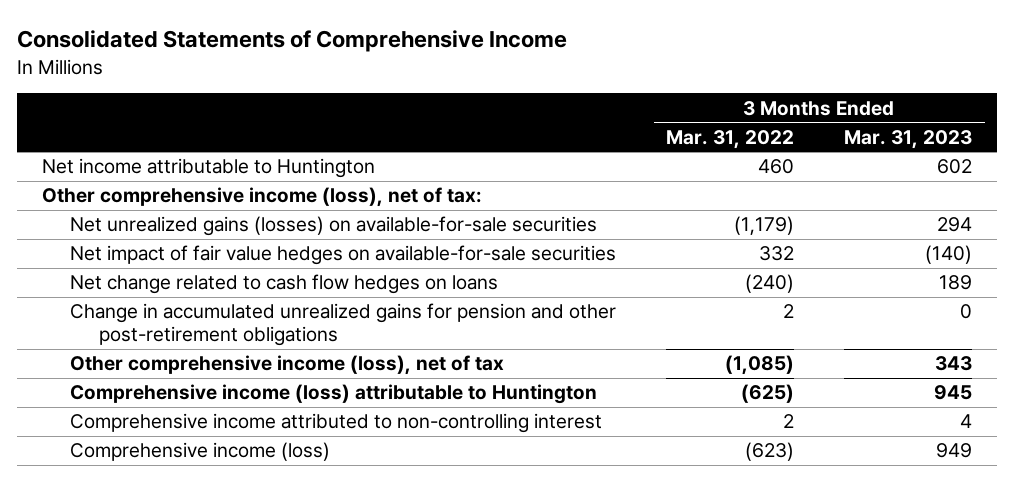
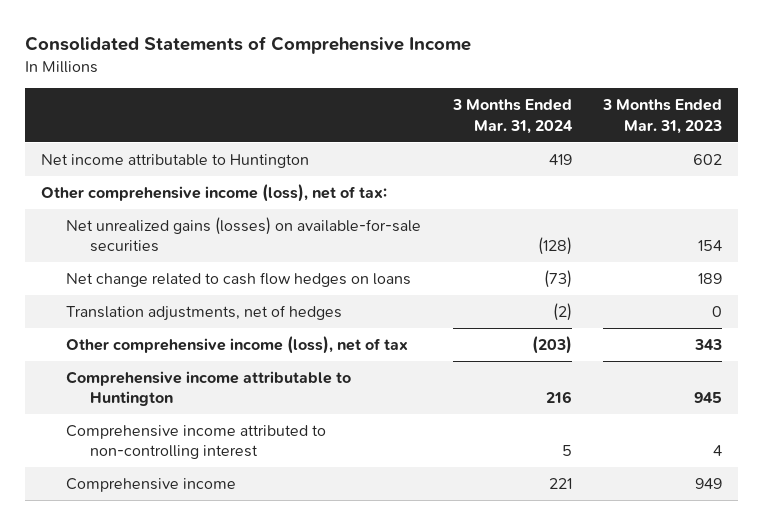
[666,129,795,149] Mar. 31, 2022 -> none
none -> [451,99,573,134] 3 Months Ended Mar. 31, 2024
[70,245,617,266] Net impact of fair value hedges on available-for-sale securities -> none
[937,217,973,233] 294 -> [698,240,723,252] 154
[70,303,617,347] Change in accumulated unrealized gains for pension and other post-retirement obligations -> none
none -> [65,304,342,321] Translation adjustments, net of hedges
[70,384,598,405] Comprehensive income (loss) attributable to Huntington -> [65,370,351,407] Comprehensive income attributable to Huntington
[70,442,331,462] Comprehensive income (loss) -> [65,477,236,492] Comprehensive income

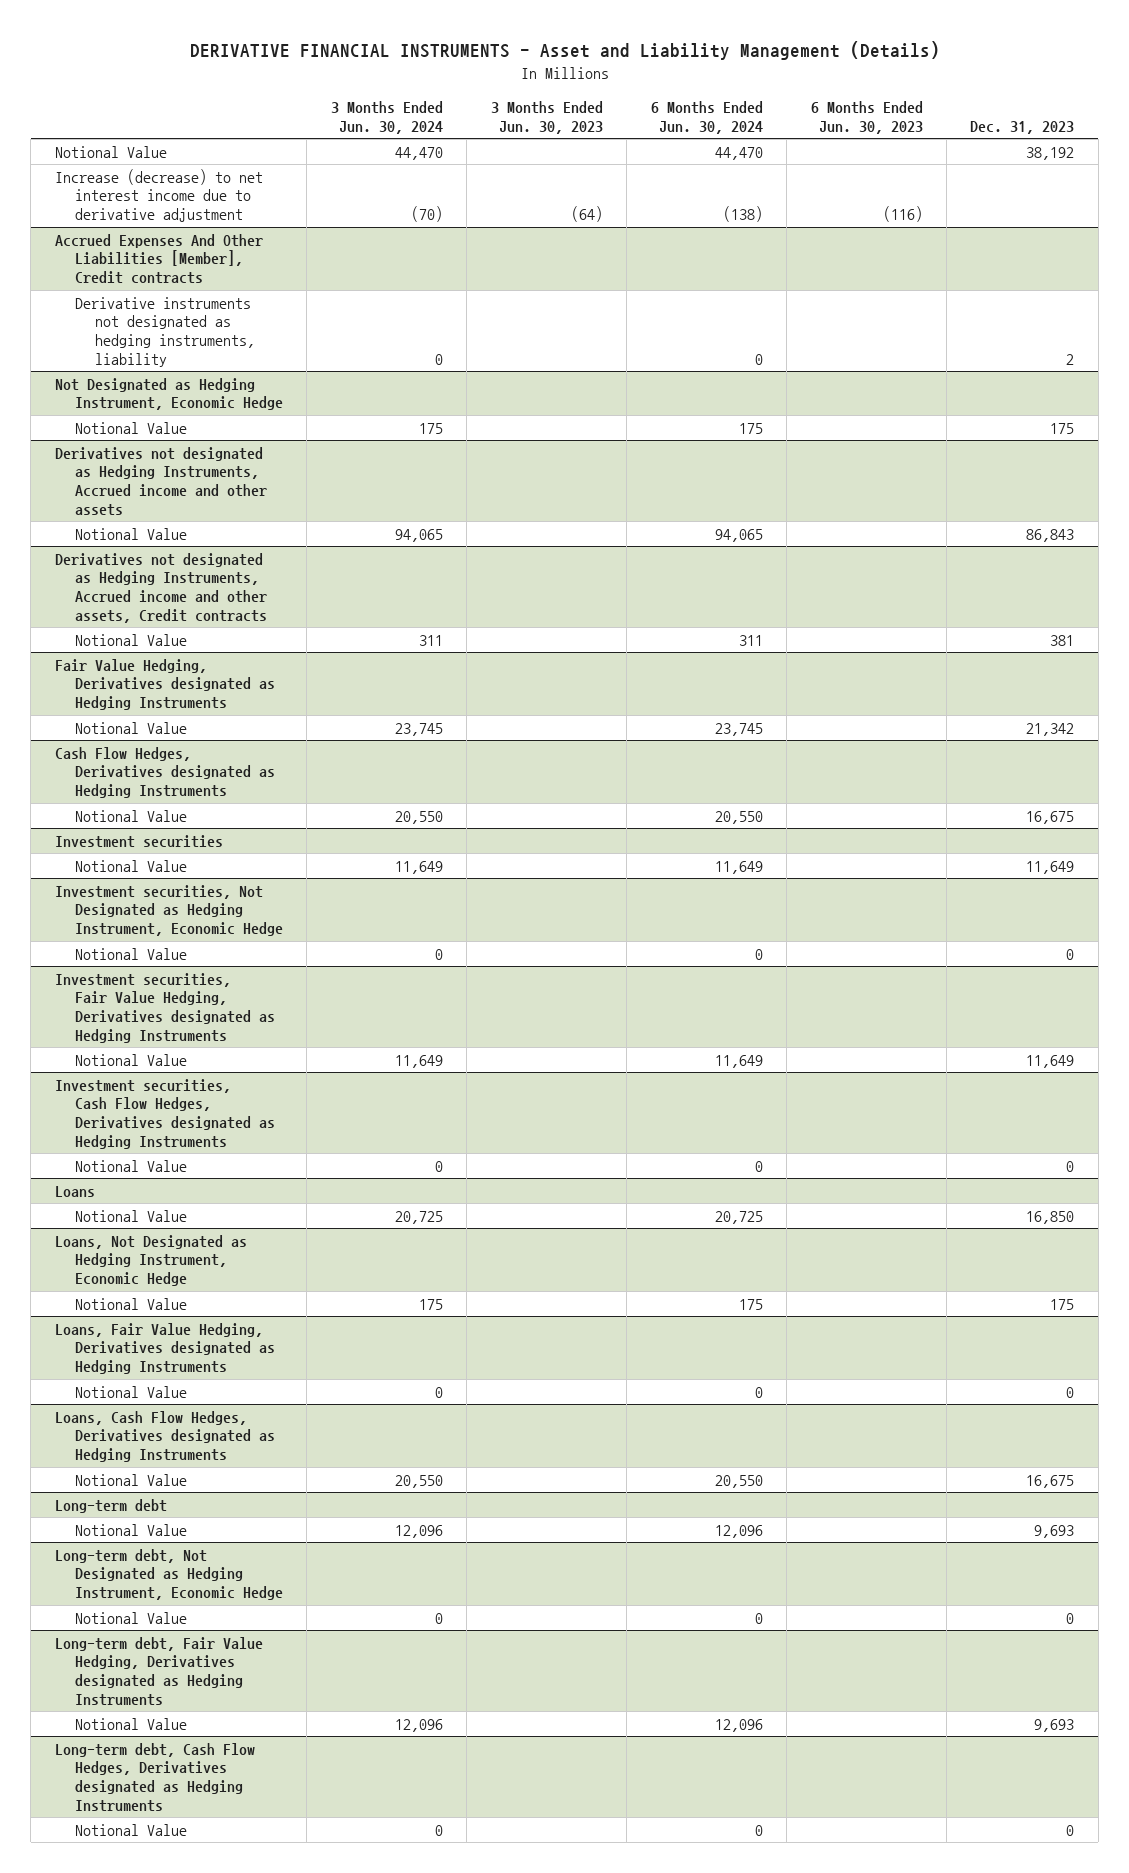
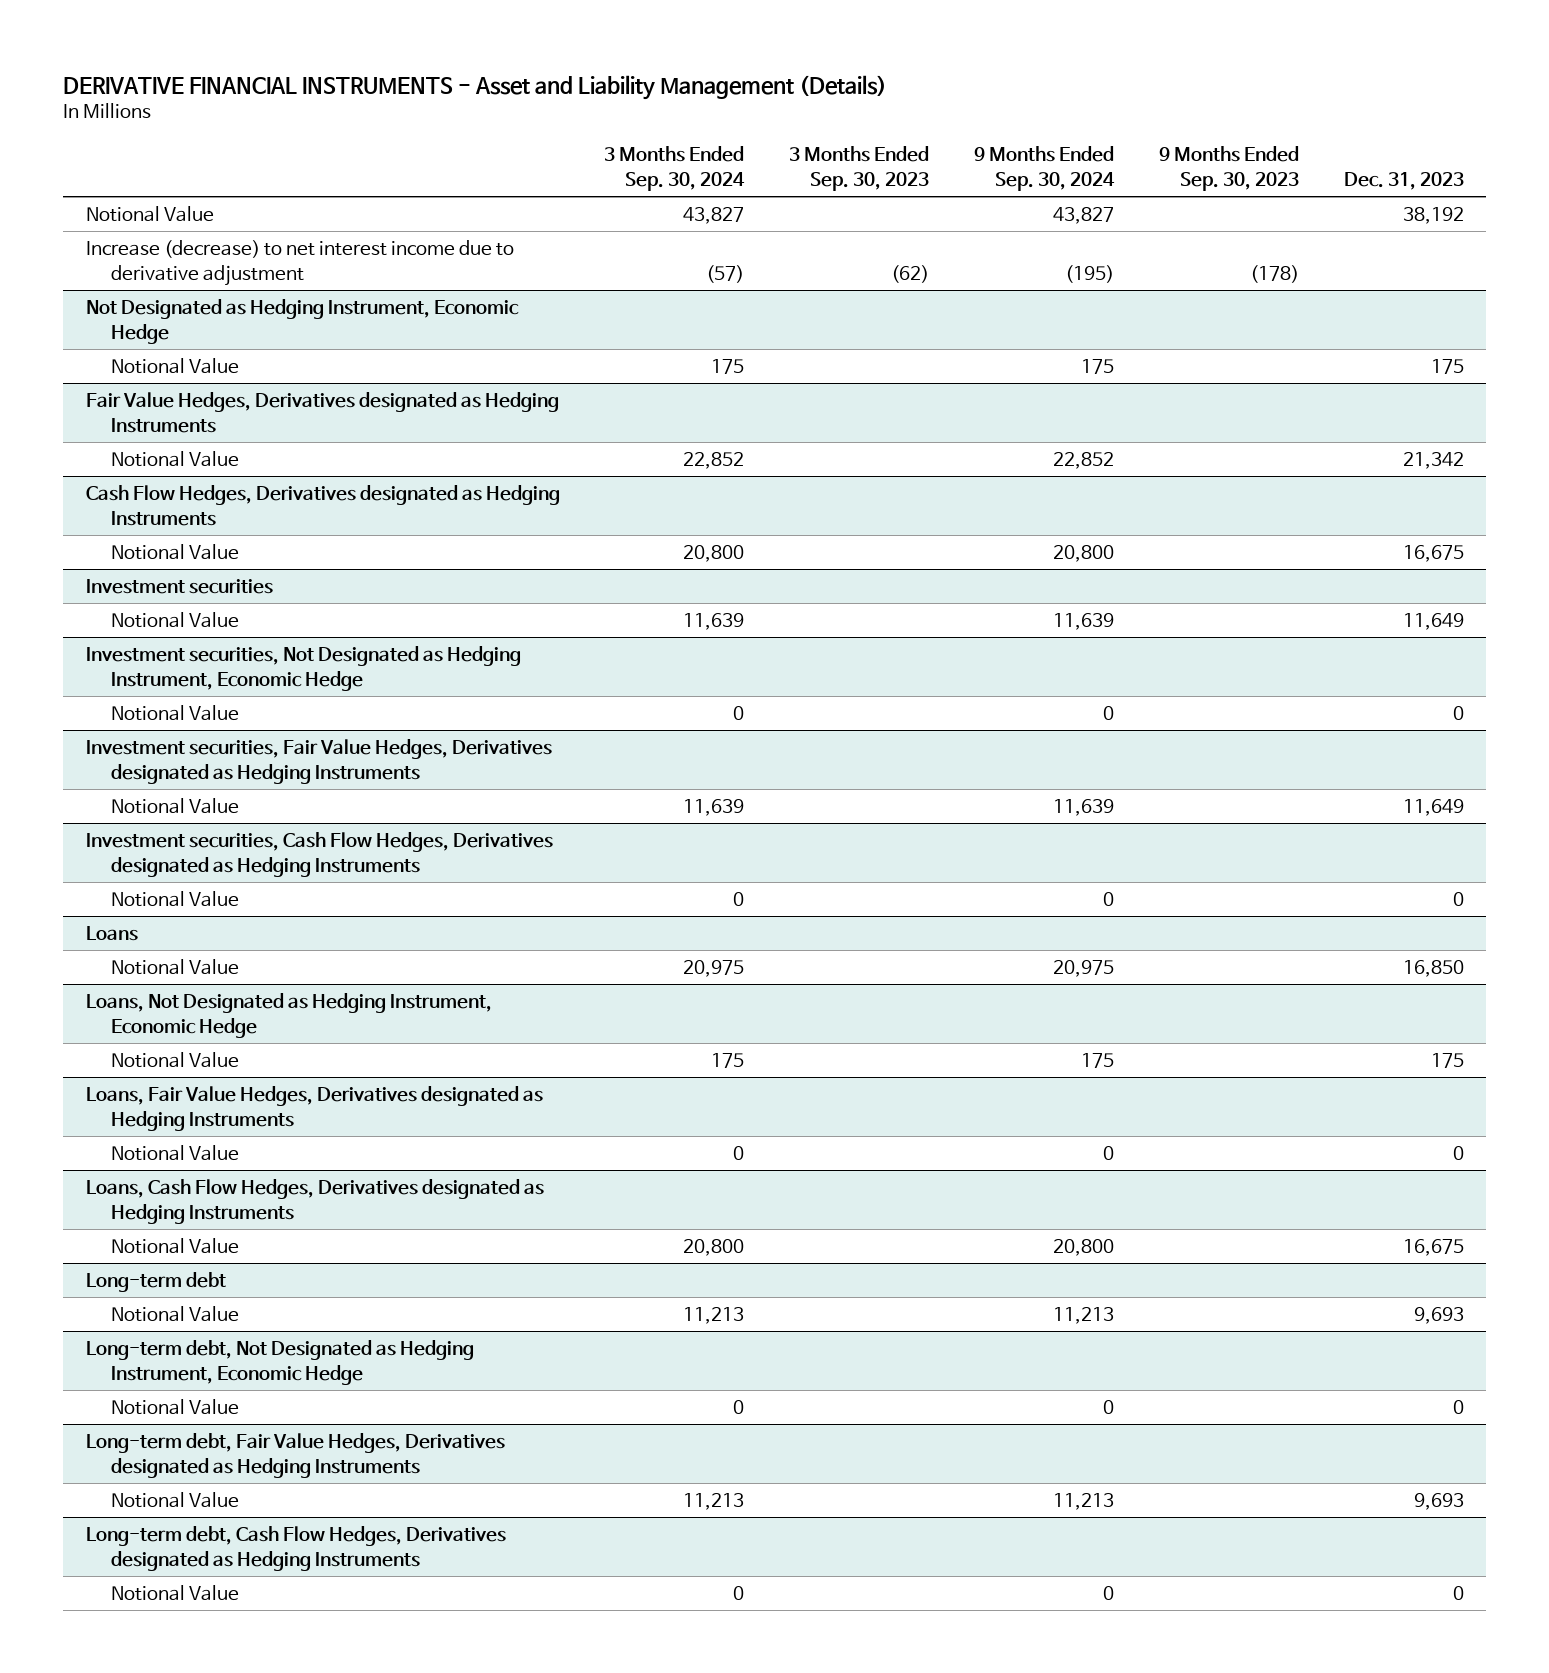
[330,100,443,134] 3 Months Ended Jun. 30, 2024 -> none
[490,100,603,134] 3 Months Ended Jun. 30, 2023 -> none
[650,100,763,134] 6 Months Ended Jun. 30, 2024 -> none
[810,100,923,134] 6 Months Ended Jun. 30, 2023 -> none
none -> [604,146,746,192] 3 Months Ended Sep. 30, 2024
none -> [789,146,930,192] 3 Months Ended Sep. 30, 2023
none -> [974,146,1116,192] 9 Months Ended Sep. 30, 2024
none -> [1158,146,1299,192] 9 Months Ended Sep. 30, 2023
[54,233,263,285] Accrued Expenses And Other Liabilities [Member], Credit contracts -> none
[74,296,255,367] Derivative instruments not designated as hedging instruments, liability -> none
[54,446,267,516] Derivatives not designated as Hedging Instruments, Accrued income and other assets -> none
[74,527,187,540] Notional Value -> none
[54,552,267,623] Derivatives not designated as Hedging Instruments, Accrued income and other assets, Credit contracts -> none
[74,633,187,646] Notional Value -> none
[54,658,275,711] Fair Value Hedging, Derivatives designated as Hedging Instruments -> [85,391,559,433] Fair Value Hedges, Derivatives designated as Hedging Instruments
[54,972,275,1043] Investment securities, Fair Value Hedging, Derivatives designated as Hedging Instruments -> [85,738,552,784] Investment securities, Fair Value Hedges, Derivatives designated as Hedging Instruments
[54,1322,275,1375] Loans, Fair Value Hedging, Derivatives designated as Hedging Instruments -> [85,1085,543,1131] Loans, Fair Value Hedges, Derivatives designated as Hedging Instruments
[54,1636,263,1706] Long-term debt, Fair Value Hedging, Derivatives designated as Hedging Instruments -> [85,1432,505,1478] Long-term debt, Fair Value Hedges, Derivatives designated as Hedging Instruments

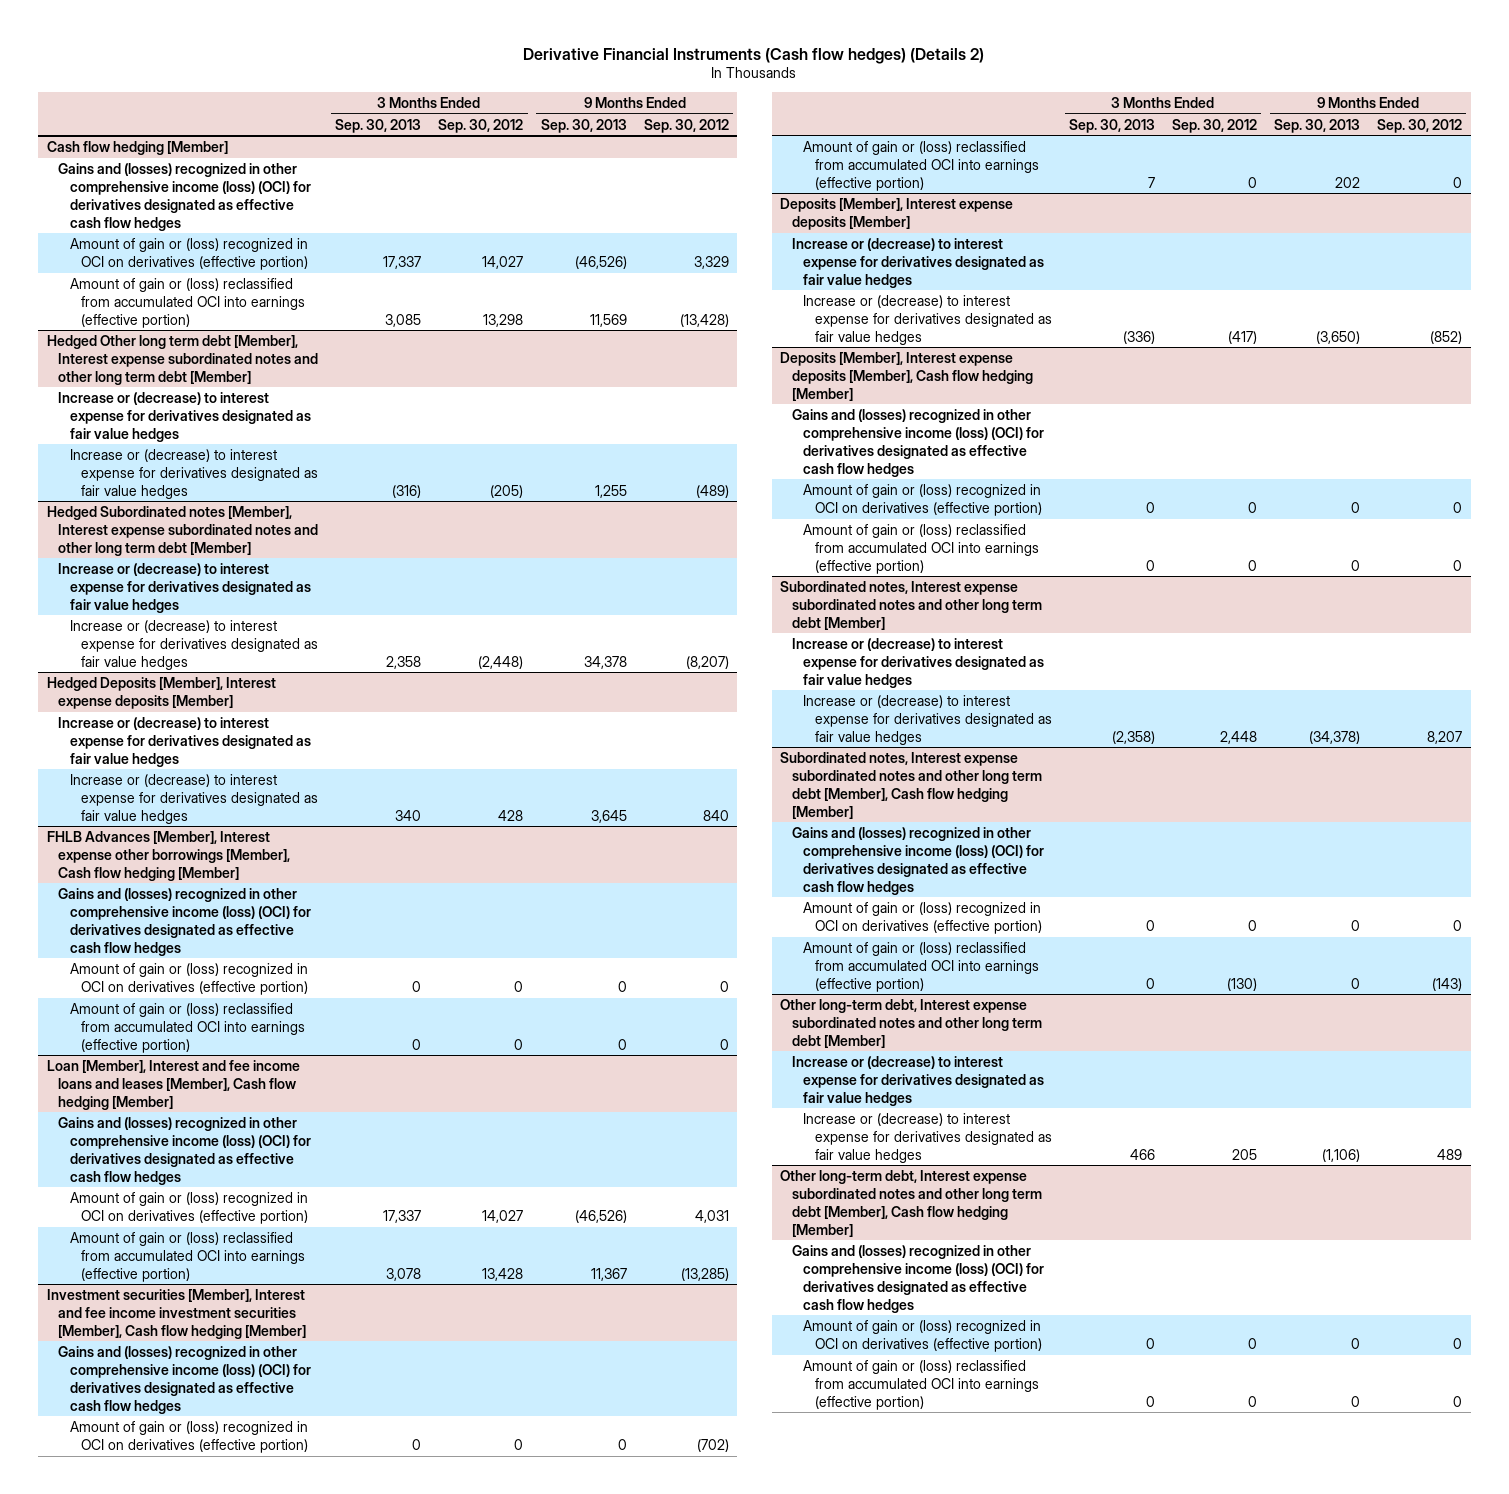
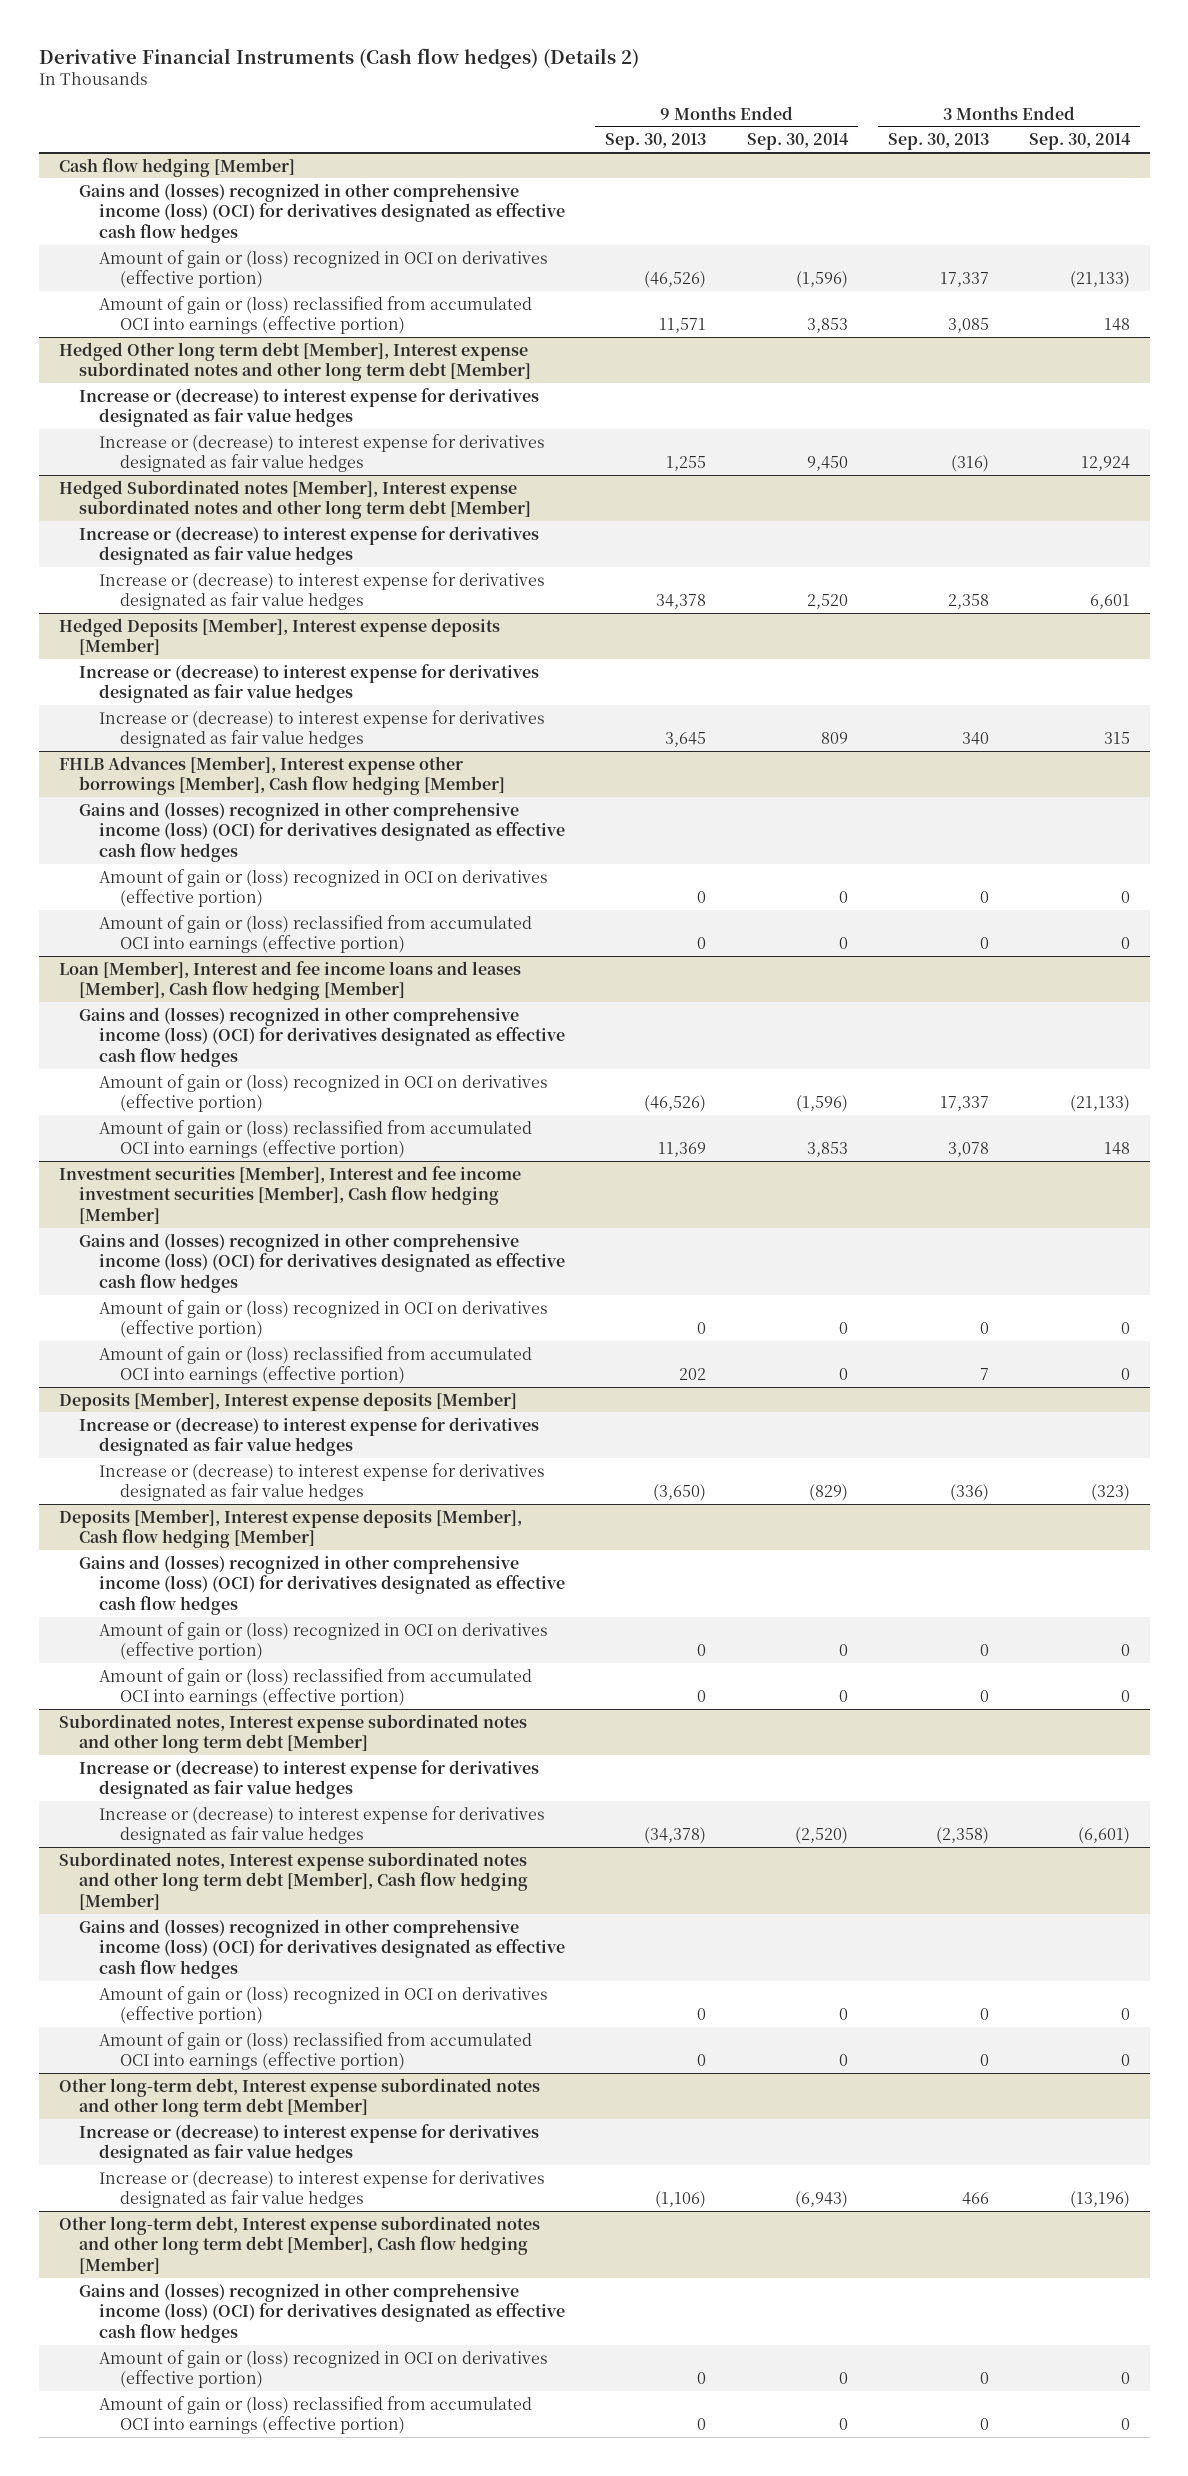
[438,118,524,133] Sep. 30, 2012 -> none
[643,118,729,133] Sep. 30, 2012 -> none
none -> [746,133,849,151] Sep. 30, 2014
none -> [1028,133,1131,151] Sep. 30, 2014
[589,313,627,327] 11,569 -> [659,318,707,334] 11,571
[590,1267,627,1281] 11,367 -> [658,1142,707,1158] 11,369

